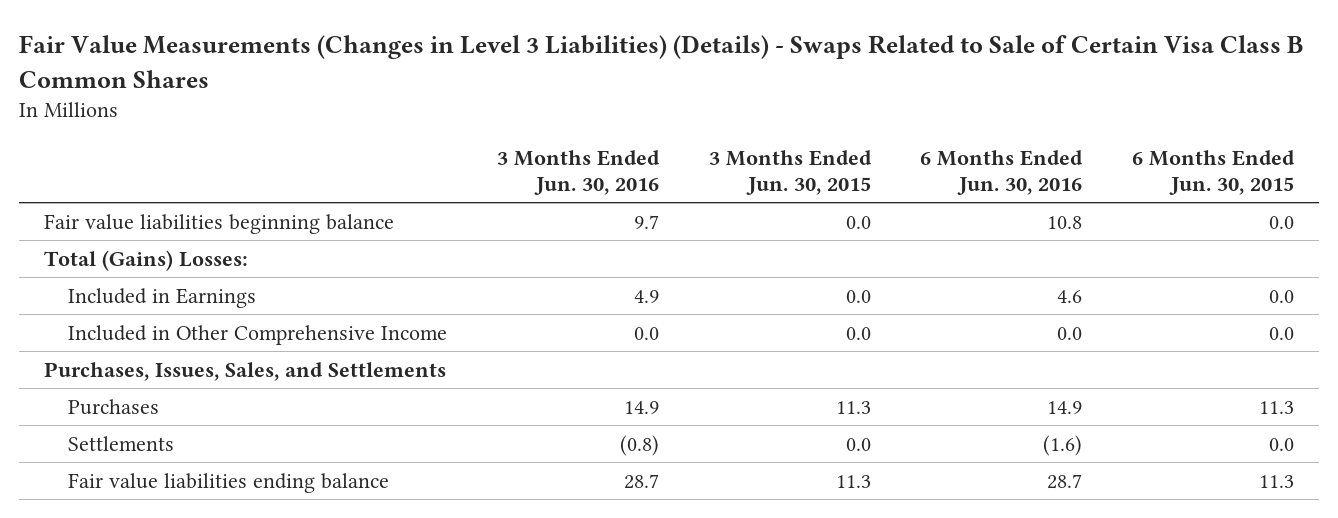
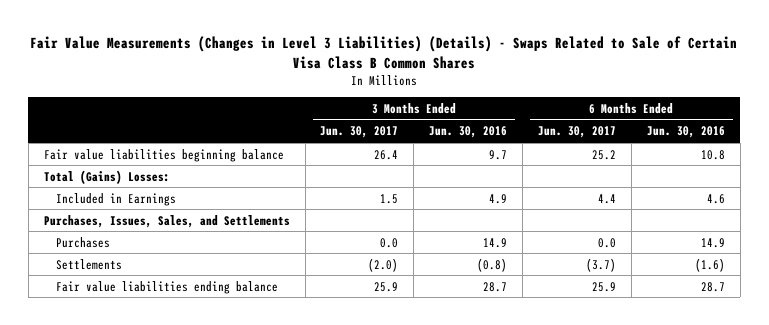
[708,149,872,195] 3 Months Ended Jun. 30, 2015 -> none
[1131,149,1295,195] 6 Months Ended Jun. 30, 2015 -> none
none -> [320,126,399,139] Jun. 30, 2017
none -> [538,126,617,139] Jun. 30, 2017
[68,324,448,345] Included in Other Comprehensive Income -> none

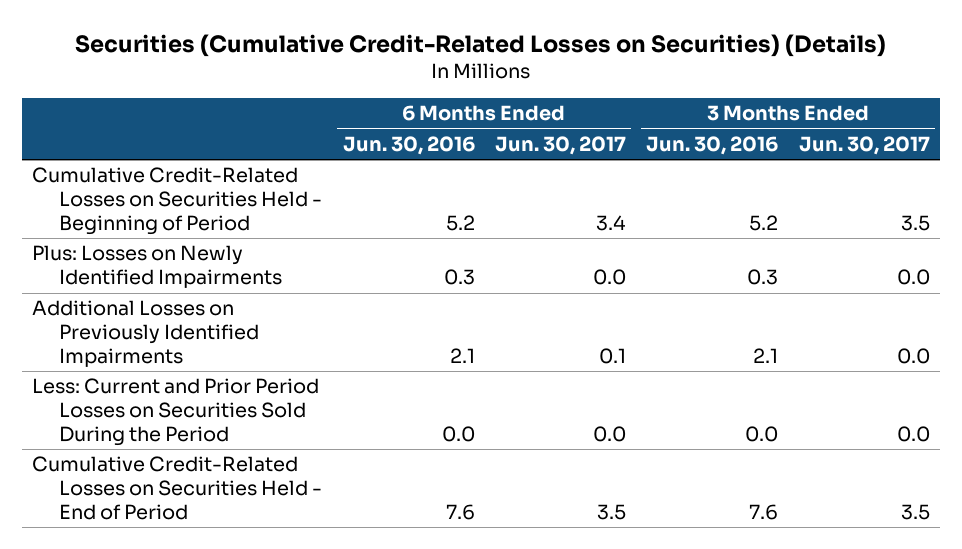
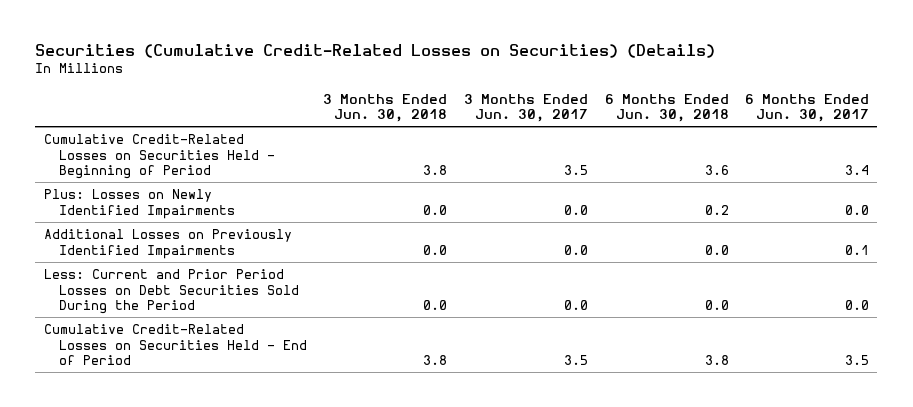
[342,135,475,155] Jun. 30, 2016 -> none
[646,135,779,155] Jun. 30, 2016 -> none
none -> [323,93,448,122] 3 Months Ended Jun. 30, 2018
none -> [604,93,729,122] 6 Months Ended Jun. 30, 2018
[32,378,320,447] Less: Current and Prior Period Losses on Securities Sold During the Period -> [43,269,299,314] Less: Current and Prior Period Losses on Debt Securities Sold During the Period

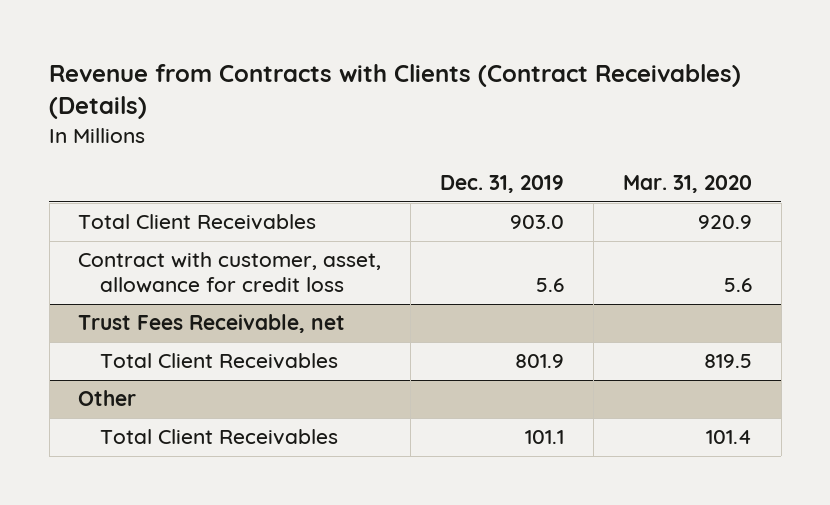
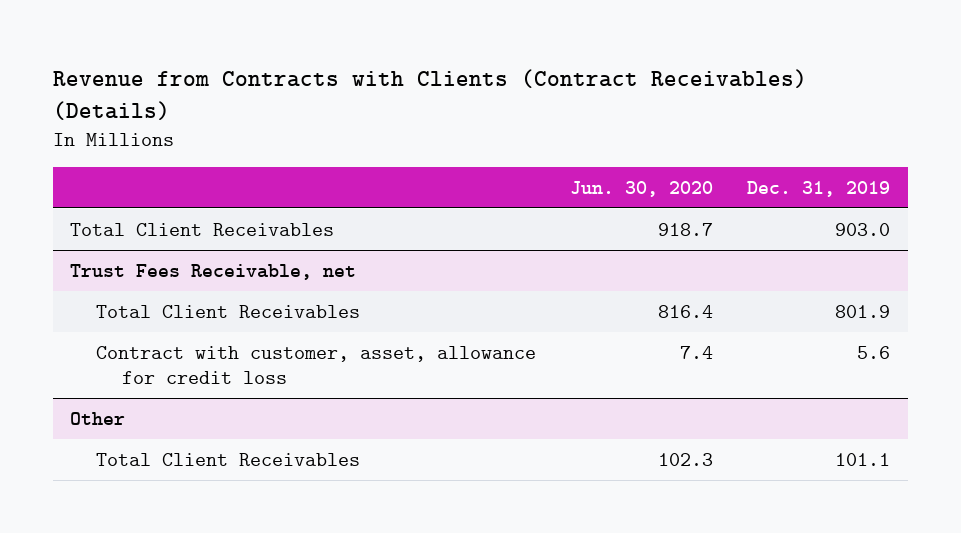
[622,175,752,194] Mar. 31, 2020 -> none
none -> [570,180,714,197] Jun. 30, 2020
[78,252,382,294] Contract with customer, asset, allowance for credit loss -> none
none -> [96,345,537,385] Contract with customer, asset, allowance for credit loss

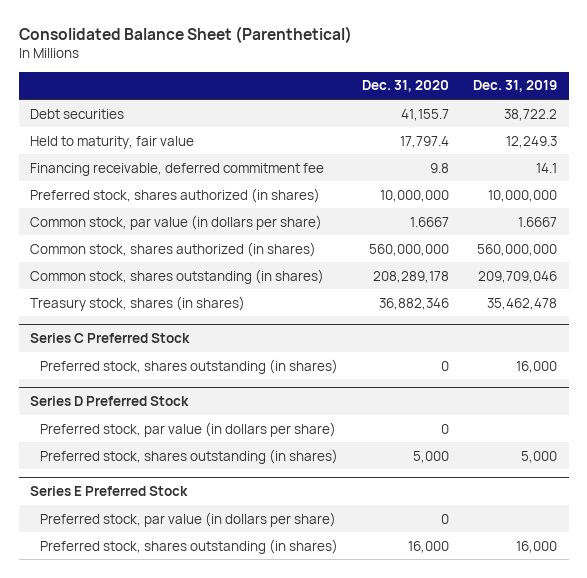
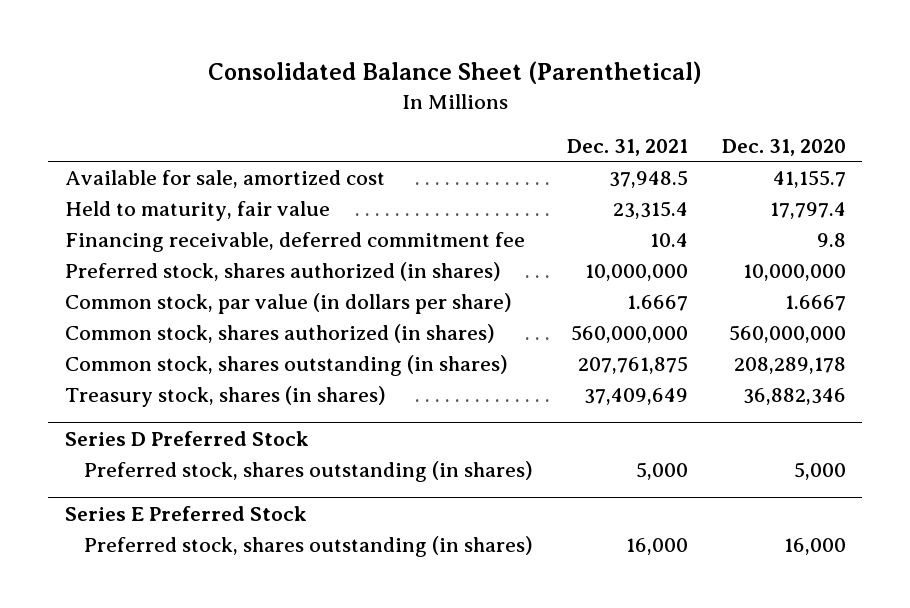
[472,80,557,93] Dec. 31, 2019 -> none
none -> [566,138,688,156] Dec. 31, 2021
[30,108,125,119] Debt securities -> [64,169,385,188] Available for sale, amortized cost
[30,333,191,344] Series C Preferred Stock -> none
[40,358,339,374] Preferred stock, shares outstanding (in shares) -> none
[40,421,337,437] Preferred stock, par value (in dollars per share) -> none
[40,511,337,527] Preferred stock, par value (in dollars per share) -> none

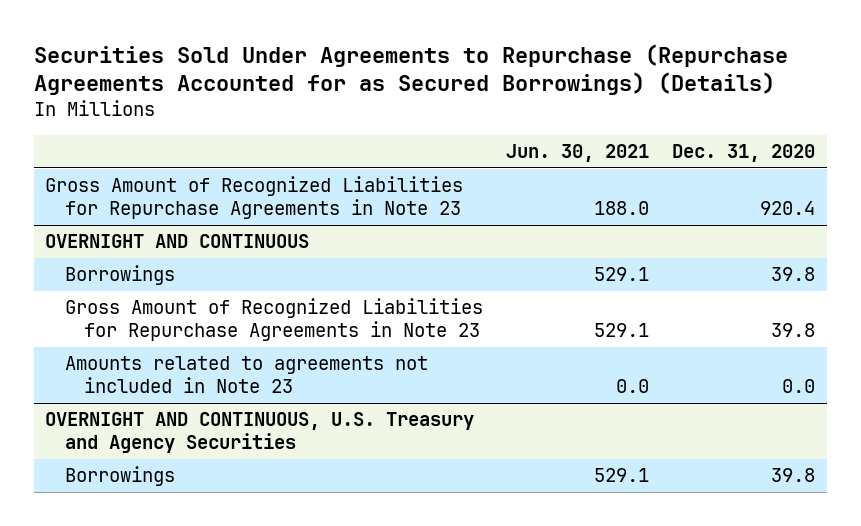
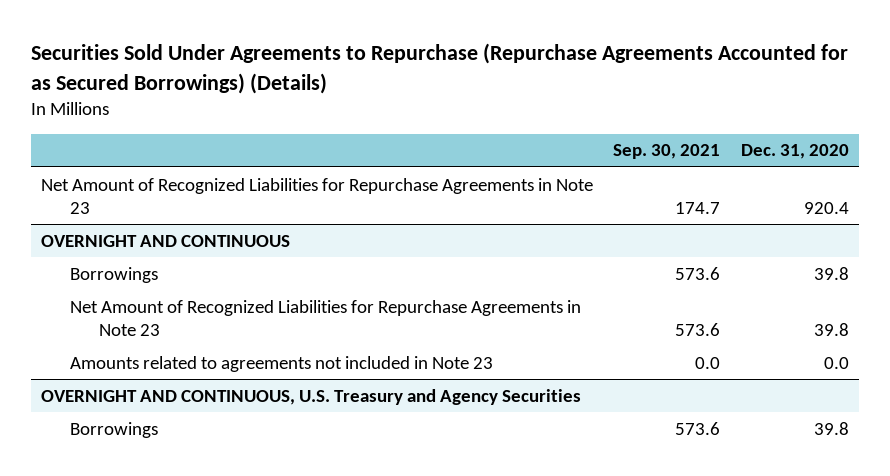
[506,144,650,163] Jun. 30, 2021 -> none
none -> [613,144,721,160] Sep. 30, 2021
[45,176,464,220] Gross Amount of Recognized Liabilities for Repurchase Agreements in Note 23 -> [41,177,594,214] Net Amount of Recognized Liabilities for Repurchase Agreements in Note 23
[64,298,483,342] Gross Amount of Recognized Liabilities for Repurchase Agreements in Note 23 -> [70,299,582,336] Net Amount of Recognized Liabilities for Repurchase Agreements in Note 23

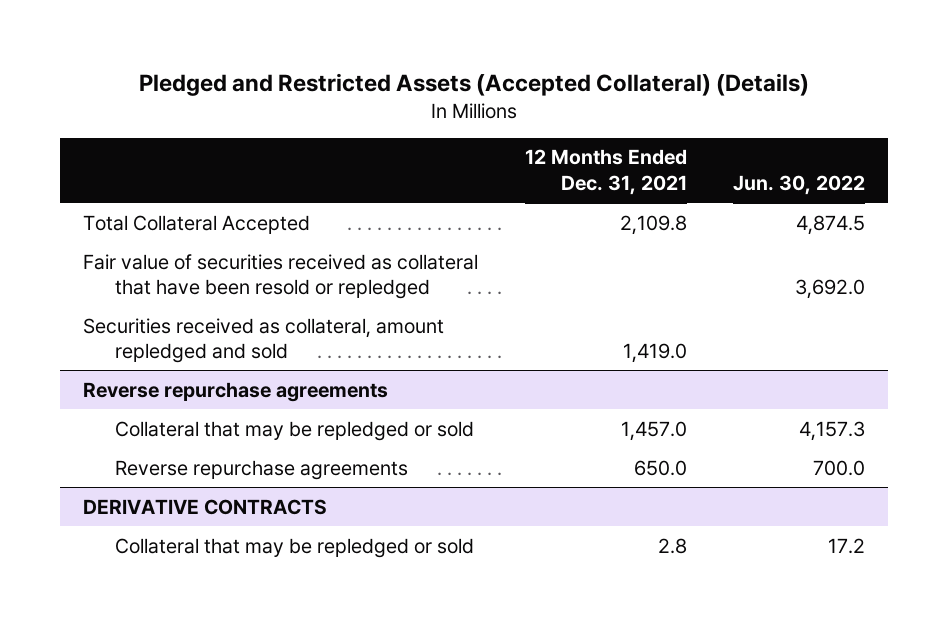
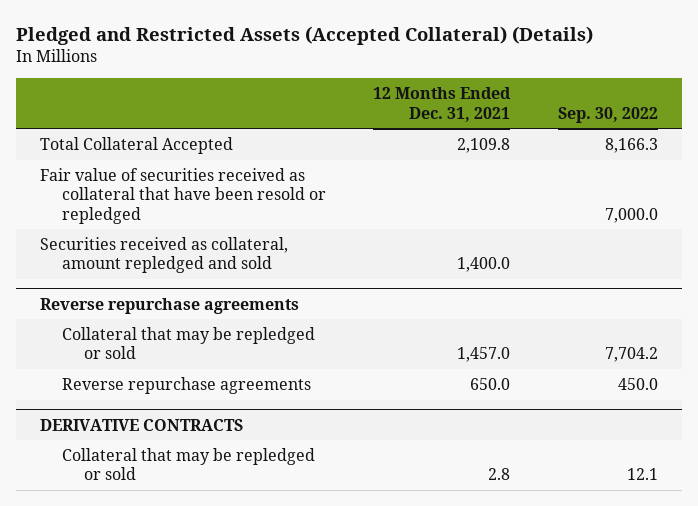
[732,174,865,195] Jun. 30, 2022 -> none
none -> [557,106,658,123] Sep. 30, 2022
[622,342,687,363] 1,419.0 -> [457,257,511,273] 1,400.0

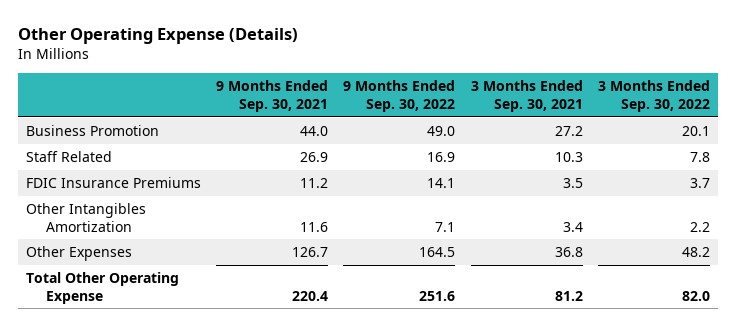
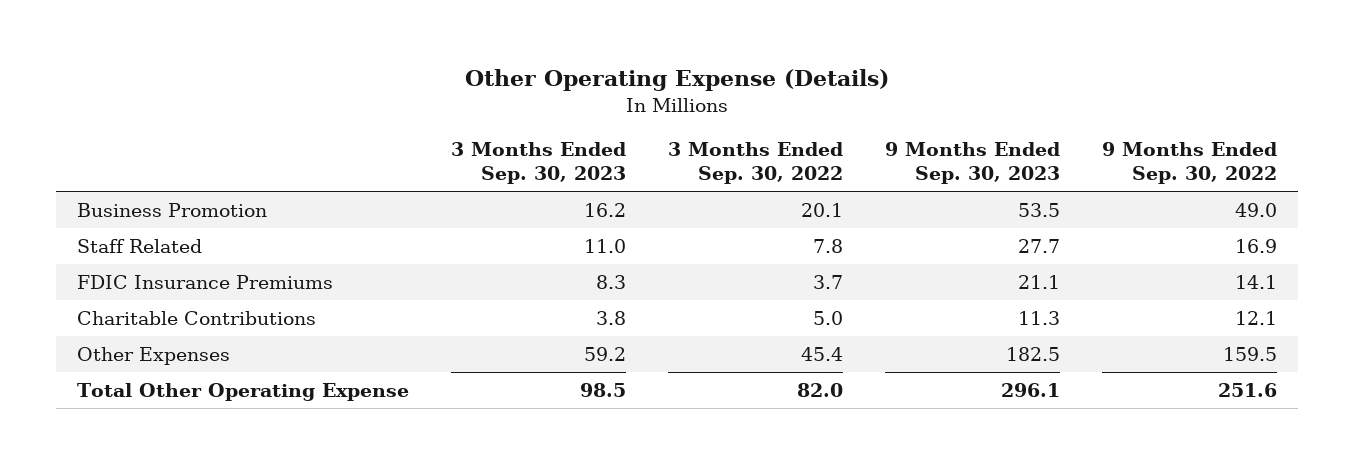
[215,80,328,112] 9 Months Ended Sep. 30, 2021 -> none
[470,80,583,112] 3 Months Ended Sep. 30, 2021 -> none
none -> [451,142,627,184] 3 Months Ended Sep. 30, 2023
none -> [885,142,1061,184] 9 Months Ended Sep. 30, 2023
[25,203,146,232] Other Intangibles Amortization -> none
none -> [77,311,317,326] Charitable Contributions
[419,247,456,258] 164.5 -> [1223,347,1278,362] 159.5
[682,247,711,258] 48.2 -> [801,347,844,362] 45.4

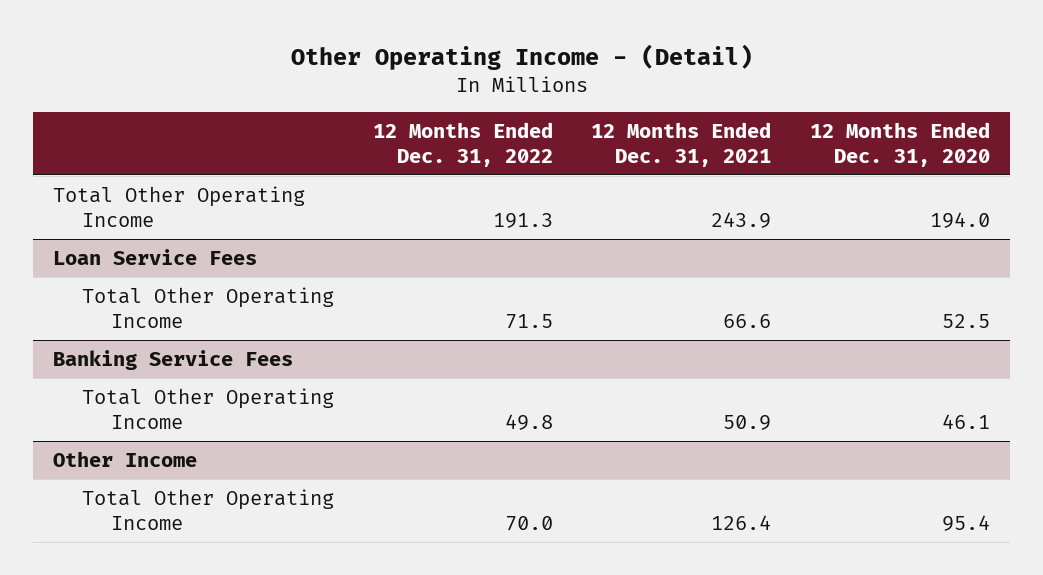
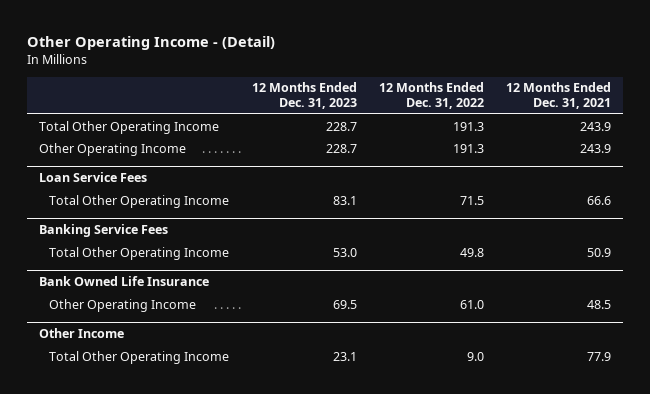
[810,121,991,167] 12 Months Ended Dec. 31, 2020 -> none
none -> [251,82,357,110] 12 Months Ended Dec. 31, 2023
none -> [38,142,186,156] Other Operating Income
none -> [38,276,209,287] Bank Owned Life Insurance
none -> [49,298,197,312] Other Operating Income
[504,516,553,532] 70.0 -> [467,351,485,361] 9.0
[711,515,772,531] 126.4 -> [587,351,612,361] 77.9

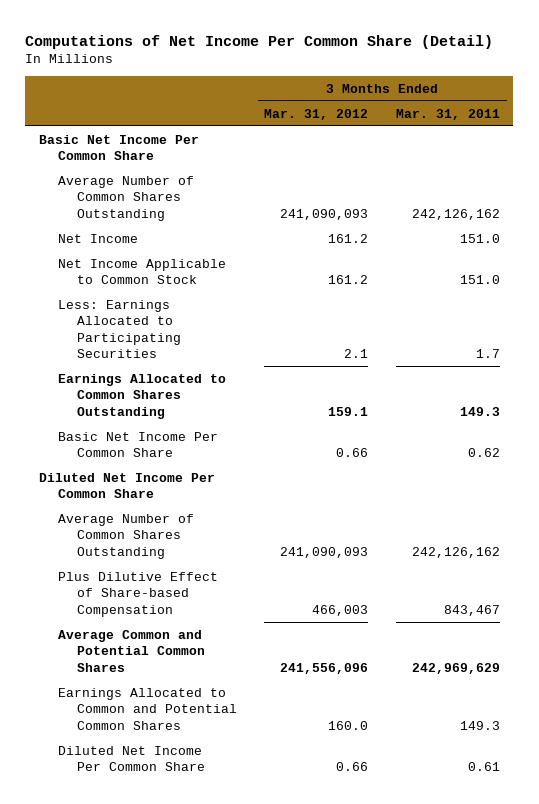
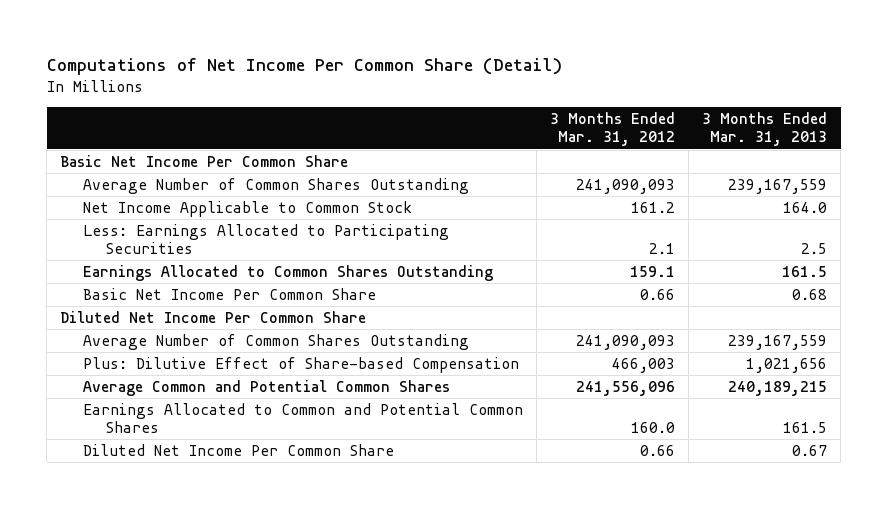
[395,108,500,120] Mar. 31, 2011 -> none
none -> [702,112,828,147] 3 Months Ended Mar. 31, 2013
[58,233,139,243] Net Income -> none
[58,571,219,617] Plus Dilutive Effect of Share-based Compensation -> [82,356,519,373] Plus: Dilutive Effect of Share-based Compensation

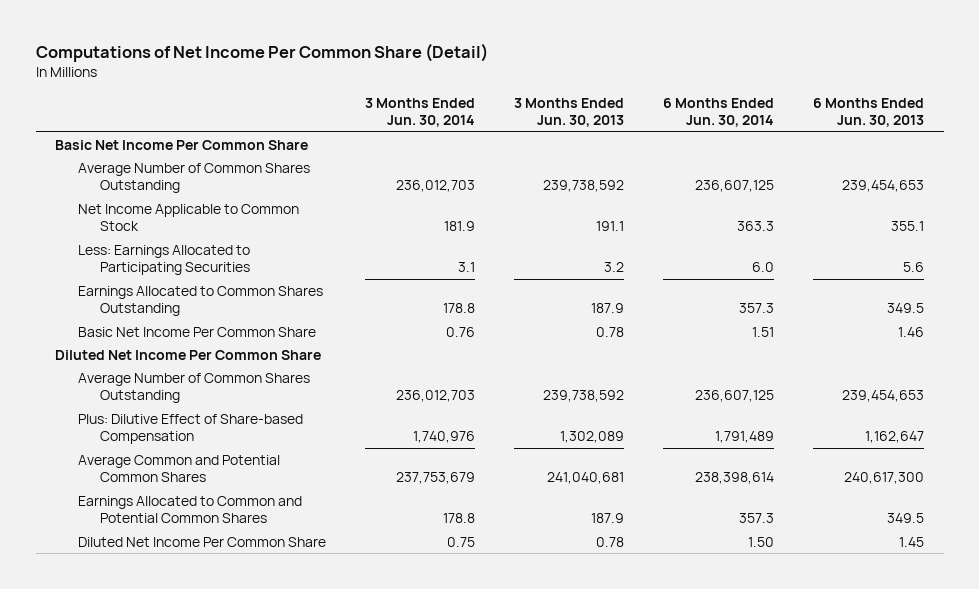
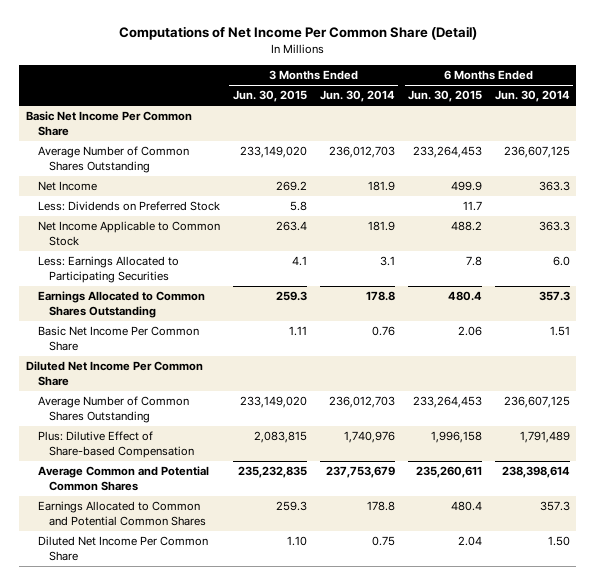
[513,97,624,128] 3 Months Ended Jun. 30, 2013 -> none
[813,97,925,128] 6 Months Ended Jun. 30, 2013 -> none
none -> [232,90,307,103] Jun. 30, 2015
none -> [407,90,482,103] Jun. 30, 2015
none -> [37,181,97,192] Net Income
none -> [37,201,220,212] Less: Dividends on Preferred Stock

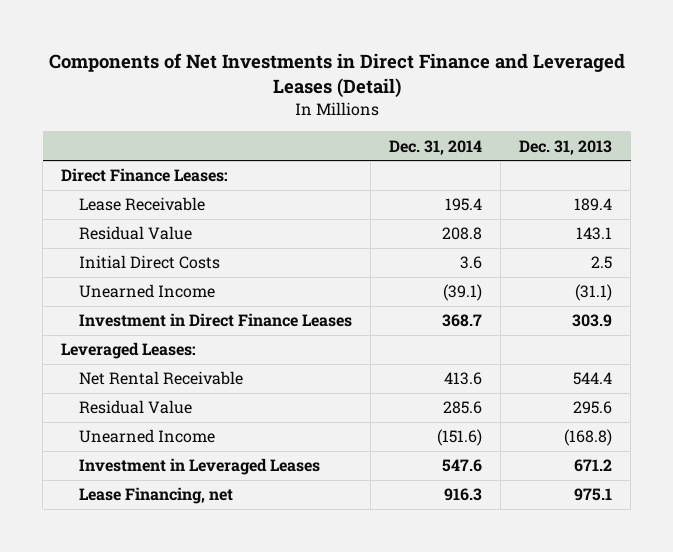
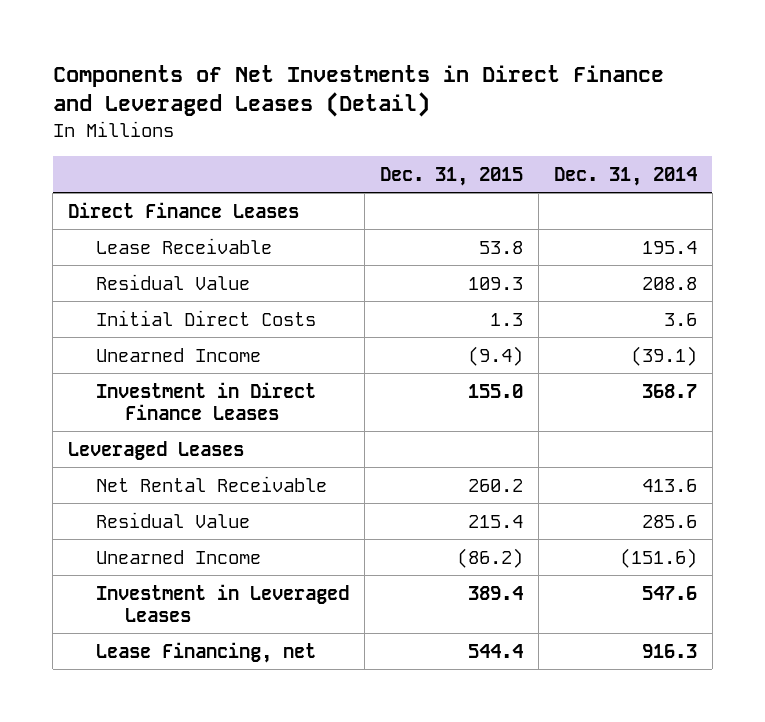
[518,139,612,155] Dec. 31, 2013 -> none
none -> [380,166,524,186] Dec. 31, 2015
[61,168,229,183] Direct Finance Leases: -> [68,201,300,218] Direct Finance Leases
[61,342,197,360] Leveraged Leases: -> [68,440,245,460] Leveraged Leases

